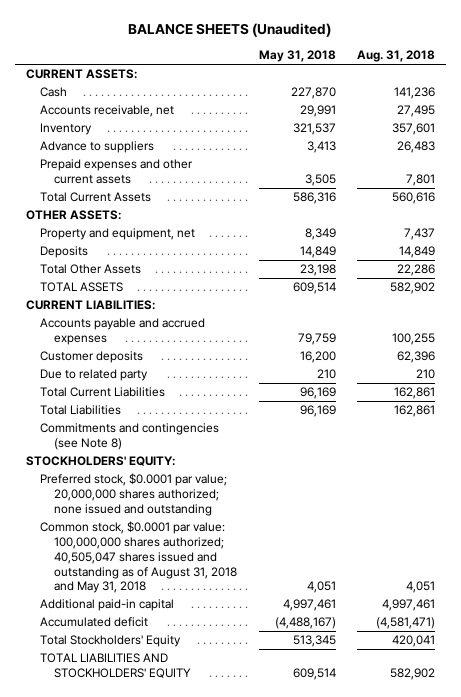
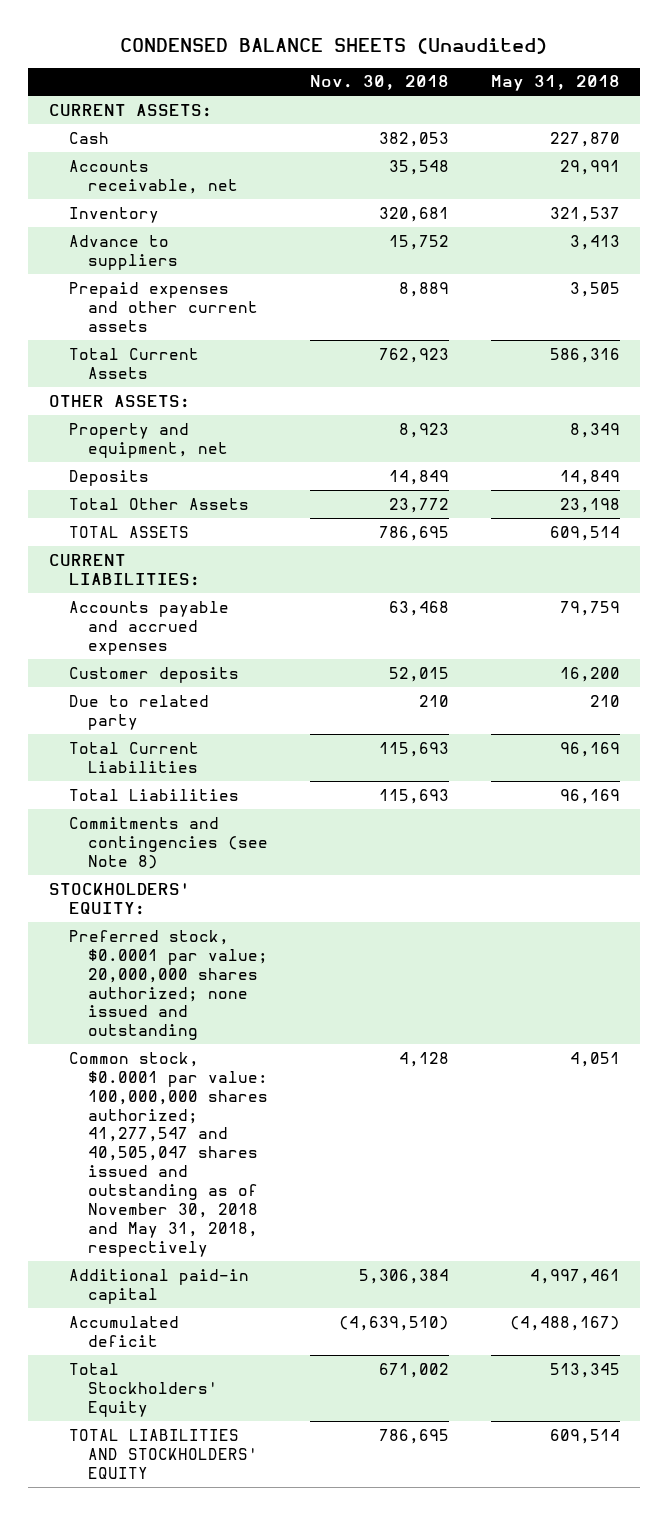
[128,22,332,37] BALANCE SHEETS (Unaudited) -> [120,38,548,55] CONDENSED BALANCE SHEETS (Unaudited)
[357,50,436,63] Aug. 31, 2018 -> none
none -> [309,75,449,91] Nov. 30, 2018
[39,521,237,594] Common stock, $0.0001 par value: 100,000,000 shares authorized; 40,505,047 shares issued and outstanding as of August 31, 2018 and May 31, 2018 -> [68,1051,269,1257] Common stock, $0.0001 par value: 100,000,000 shares authorized; 41,277,547 and 40,505,047 shares issued and outstanding as of November 30, 2018 and May 31, 2018, respectively

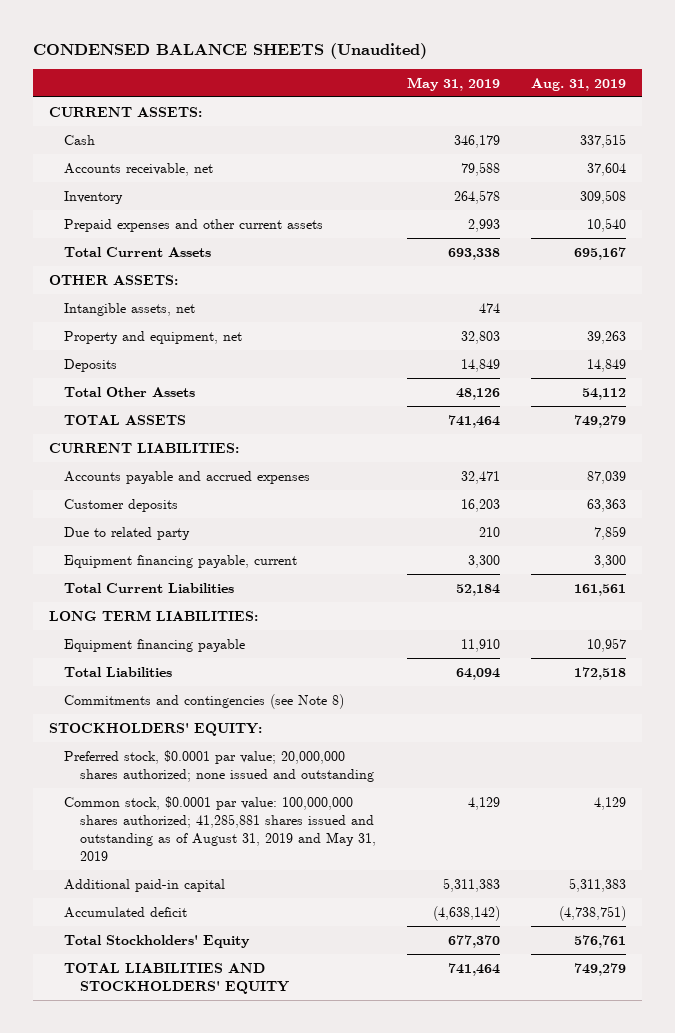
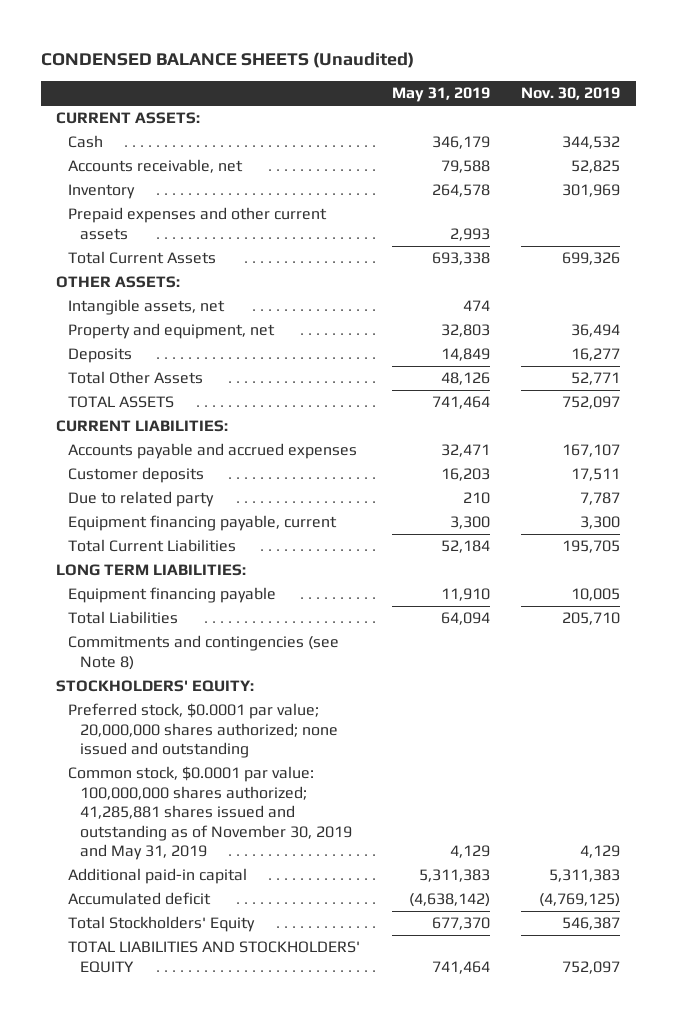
[531,77,627,91] Aug. 31, 2019 -> none
none -> [520,87,620,101] Nov. 30, 2019
[64,795,376,861] Common stock, $0.0001 par value: 100,000,000 shares authorized; 41,285,881 shares issued and outstanding as of August 31, 2019 and May 31, 2019 -> [68,766,353,861] Common stock, $0.0001 par value: 100,000,000 shares authorized; 41,285,881 shares issued and outstanding as of November 30, 2019 and May 31, 2019

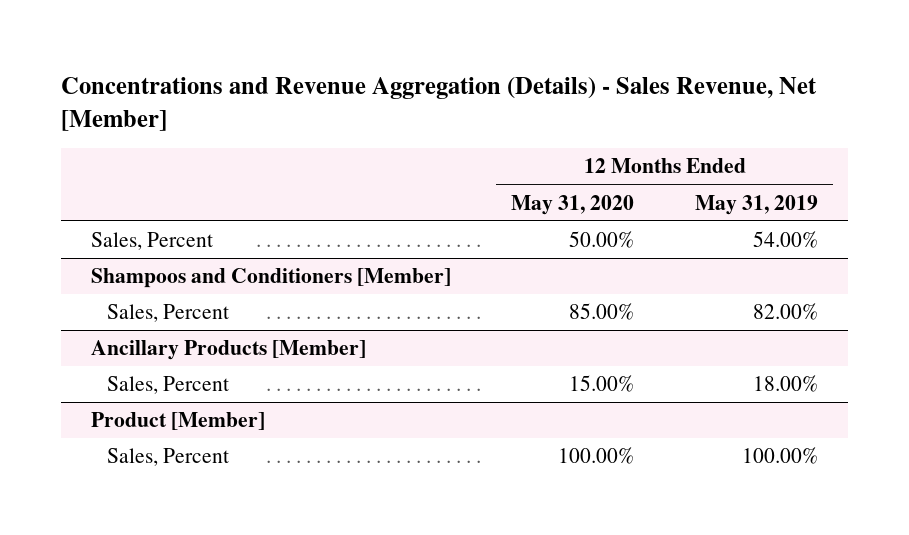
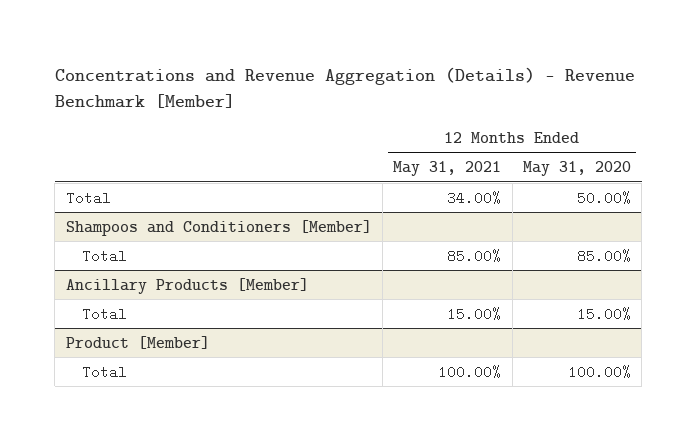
[60,76,817,131] Concentrations and Revenue Aggregation (Details) - Sales Revenue, Net [Member] -> [54,66,635,108] Concentrations and Revenue Aggregation (Details) - Revenue Benchmark [Member]
[694,194,818,215] May 31, 2019 -> none
none -> [393,161,502,177] May 31, 2021
[90,232,213,251] Sales, Percent -> [65,190,111,205] Total
[106,304,229,323] Sales, Percent -> [81,248,127,263] Total
[106,376,229,395] Sales, Percent -> [81,306,127,321] Total
[106,448,229,467] Sales, Percent -> [81,364,127,379] Total

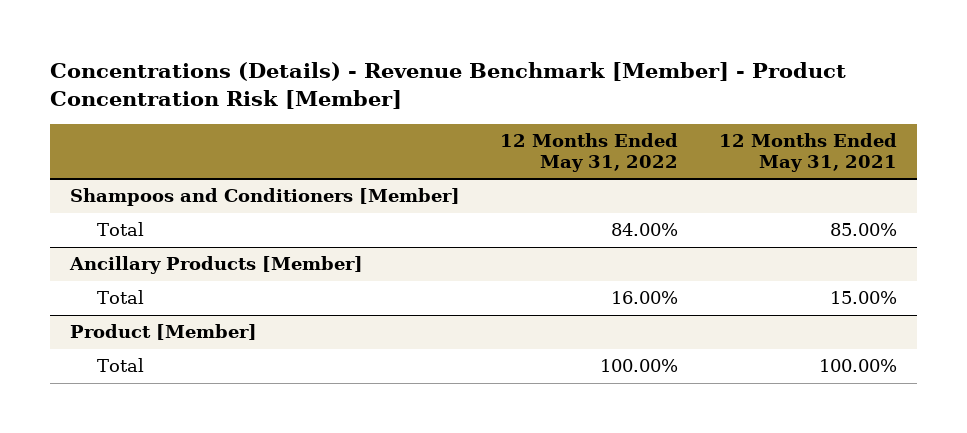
[54,66,635,108] Concentrations and Revenue Aggregation (Details) - Revenue Benchmark [Member] -> [49,61,846,109] Concentrations (Details) - Revenue Benchmark [Member] - Product Concentration Risk [Member]
[523,161,632,177] May 31, 2020 -> none
none -> [500,132,679,172] 12 Months Ended May 31, 2022
[65,190,111,205] Total -> none

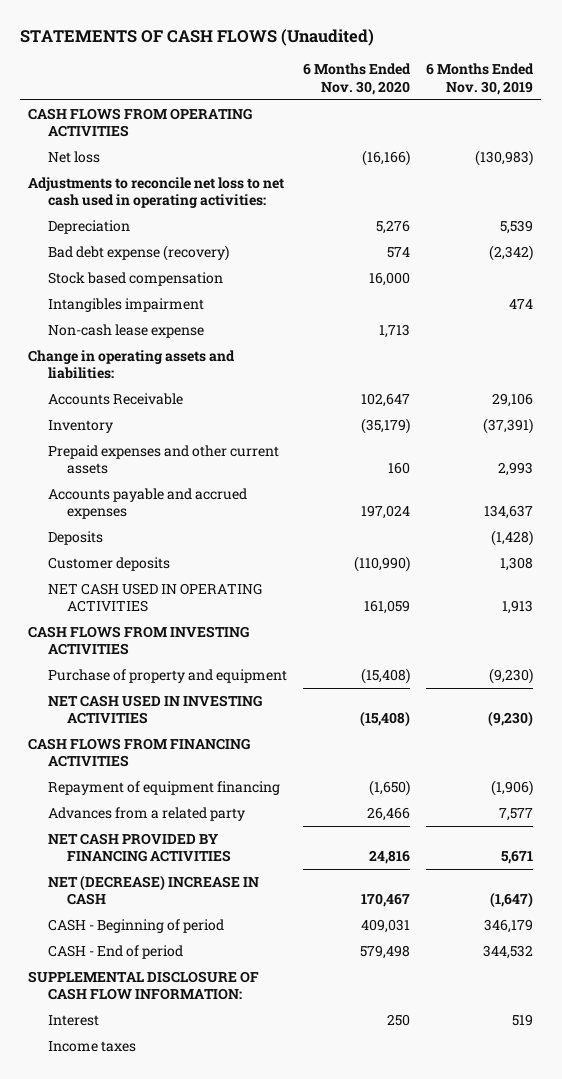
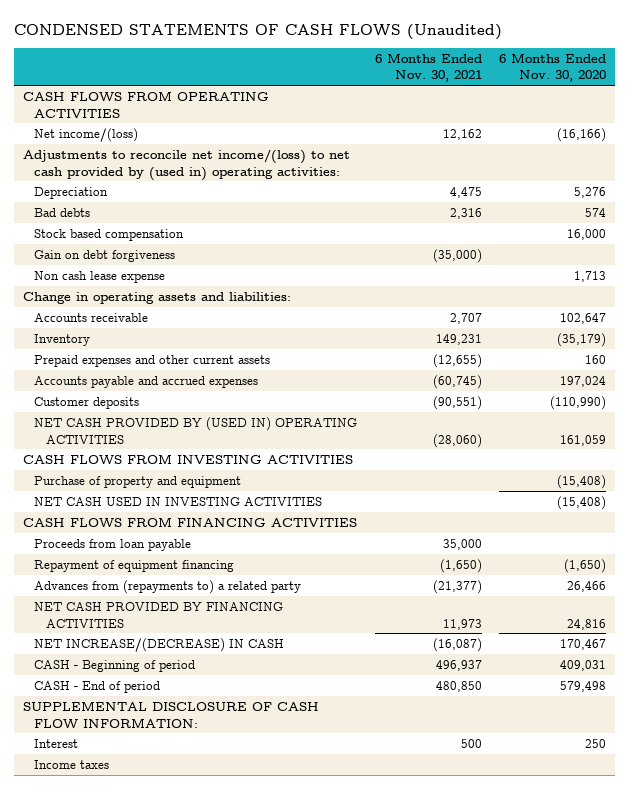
[20,29,375,47] STATEMENTS OF CASH FLOWS (Unaudited) -> [14,23,503,40] CONDENSED STATEMENTS OF CASH FLOWS (Unaudited)
[426,63,535,95] 6 Months Ended Nov. 30, 2019 -> none
none -> [374,52,482,83] 6 Months Ended Nov. 30, 2021
[47,151,100,164] Net loss -> [34,127,139,142] Net income/(loss)
[28,177,285,209] Adjustments to reconcile net loss to net cash used in operating activities: -> [22,148,350,181] Adjustments to reconcile net income/(loss) to net cash provided by (used in) operating activities:
[47,245,229,262] Bad debt expense (recovery) -> [34,207,91,217] Bad debts
[47,298,204,313] Intangibles impairment -> none
none -> [34,249,176,262] Gain on debt forgiveness
[47,324,204,339] Non-cash lease expense -> [34,270,166,283] Non cash lease expense
[47,393,183,406] Accounts Receivable -> [34,312,149,322] Accounts receivable
[47,531,103,546] Deposits -> none
[47,583,262,613] NET CASH USED IN OPERATING ACTIVITIES -> [34,416,358,444] NET CASH PROVIDED BY (USED IN) OPERATING ACTIVITIES
none -> [34,538,192,551] Proceeds from loan payable
[47,807,245,822] Advances from a related party -> [34,579,302,594] Advances from (repayments to) a related party
[47,875,259,906] NET (DECREASE) INCREASE IN CASH -> [34,637,285,652] NET INCREASE/(DECREASE) IN CASH

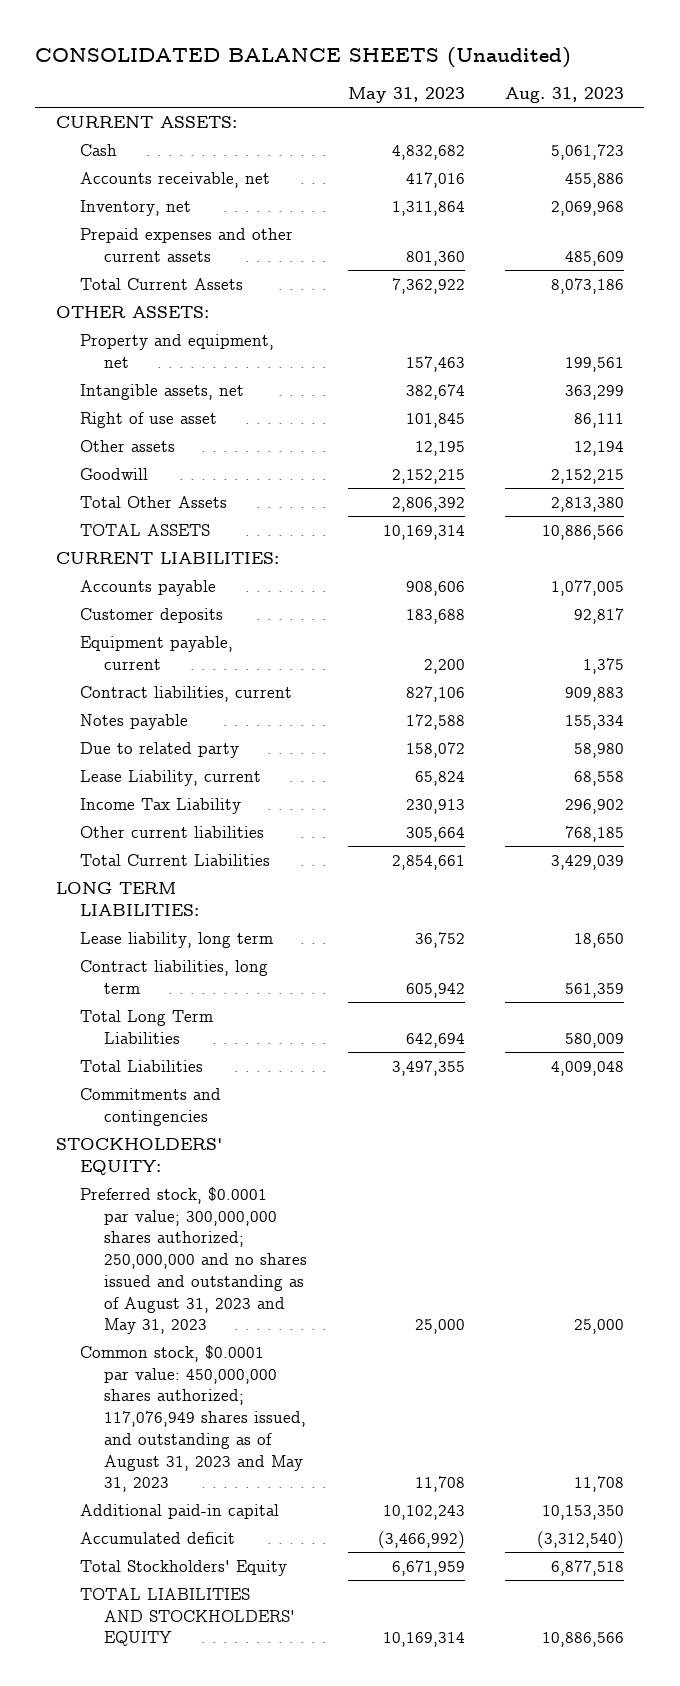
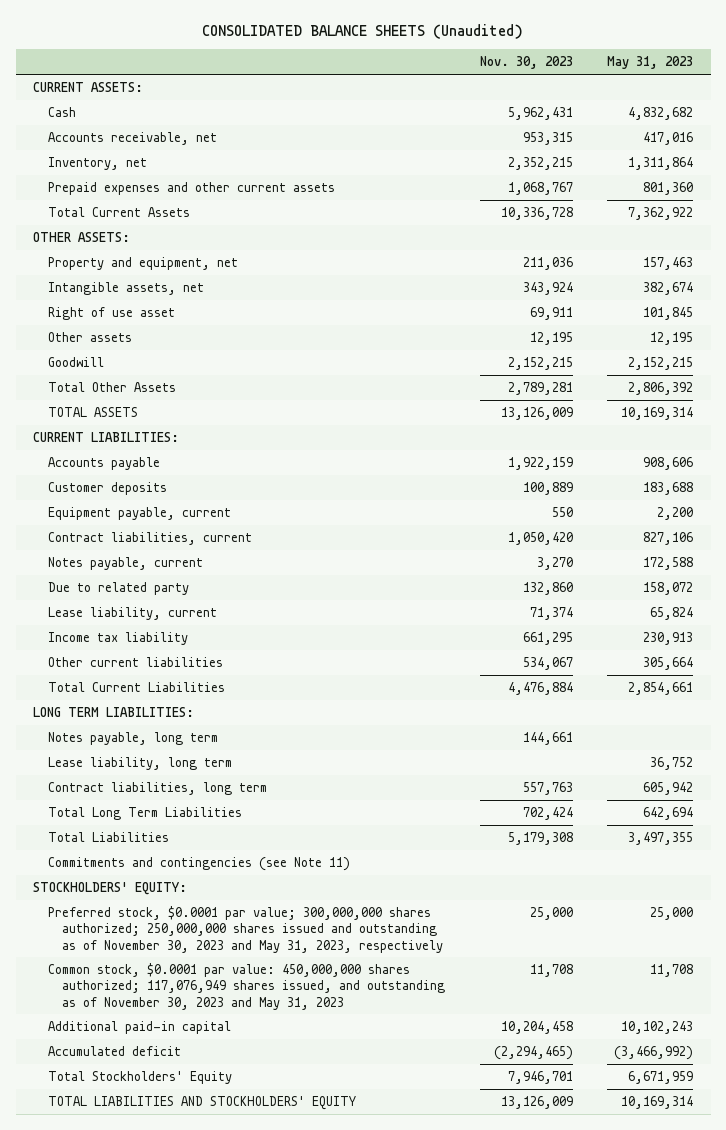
[504,87,624,104] Aug. 31, 2023 -> none
none -> [479,56,573,70] Nov. 30, 2023
[79,713,188,730] Notes payable -> [47,557,203,571] Notes payable, current
[79,769,261,786] Lease Liability, current -> [47,607,217,621] Lease liability, current
[79,797,241,814] Income Tax Liability -> [47,632,188,646] Income tax liability
none -> [47,732,218,746] Notes payable, long term
[79,1087,221,1126] Commitments and contingencies -> [47,857,350,872] Commitments and contingencies (see Note 11)
[79,1186,308,1335] Preferred stock, $0.0001 par value; 300,000,000 shares authorized; 250,000,000 and no shares issued and outstanding as of August 31, 2023 and May 31, 2023 -> [47,906,444,953] Preferred stock, $0.0001 par value; 300,000,000 shares authorized; 250,000,000 shares issued and outstanding as of November 30, 2023 and May 31, 2023, respectively
[79,1344,307,1493] Common stock, $0.0001 par value: 450,000,000 shares authorized; 117,076,949 shares issued, and outstanding as of August 31, 2023 and May 31, 2023 -> [47,963,446,1010] Common stock, $0.0001 par value: 450,000,000 shares authorized; 117,076,949 shares issued, and outstanding as of November 30, 2023 and May 31, 2023

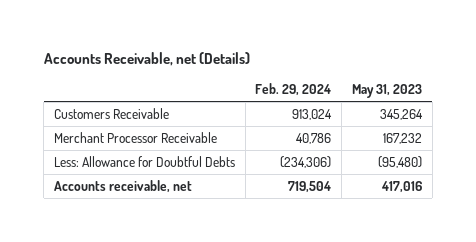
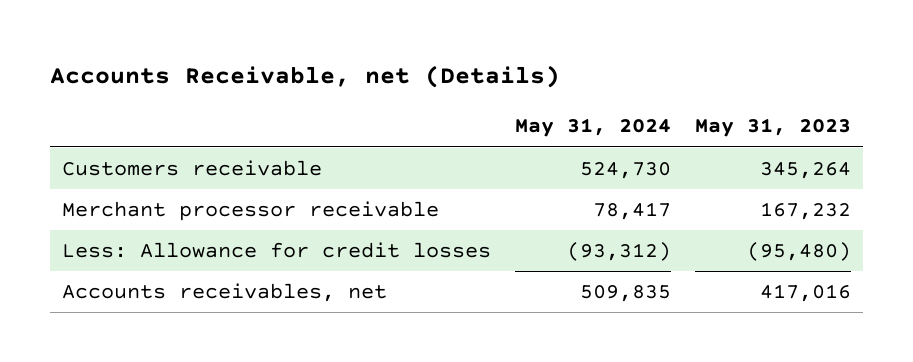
[255,83,332,97] Feb. 29, 2024 -> none
none -> [514,118,671,138] May 31, 2024
[53,107,169,119] Customers Receivable -> [61,160,322,177] Customers receivable
[53,131,217,143] Merchant Processor Receivable -> [61,201,439,222] Merchant processor receivable
[53,155,235,167] Less: Allowance for Doubtful Debts -> [61,242,491,259] Less: Allowance for credit losses
[53,179,192,193] Accounts receivable, net -> [61,283,387,303] Accounts receivables, net

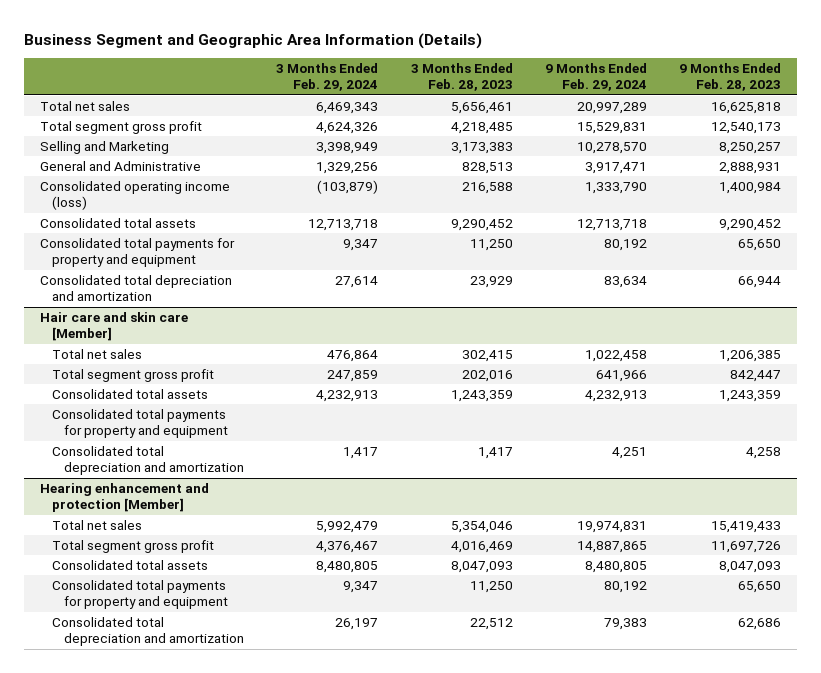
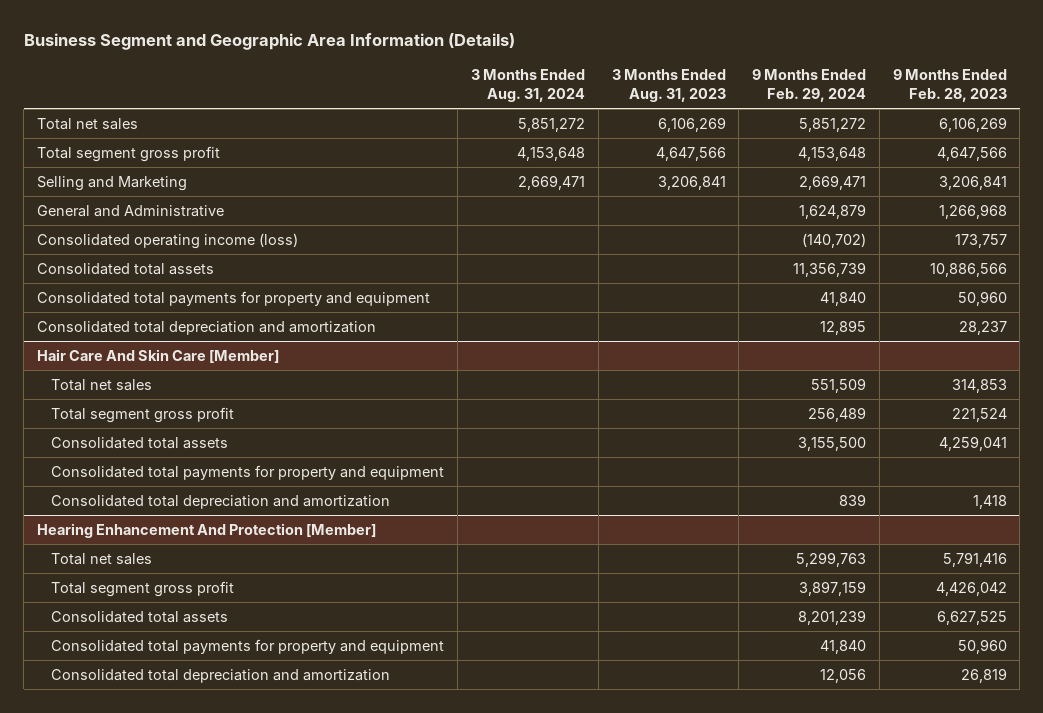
[276,63,379,92] 3 Months Ended Feb. 29, 2024 -> none
[410,63,513,92] 3 Months Ended Feb. 28, 2023 -> none
none -> [470,69,585,102] 3 Months Ended Aug. 31, 2024
none -> [611,69,726,102] 3 Months Ended Aug. 31, 2023
[576,101,647,114] 20,997,289 -> [799,117,867,132] 5,851,272
[710,101,781,114] 16,625,818 -> [938,116,1007,132] 6,106,269
[576,121,647,134] 15,529,831 -> [798,146,867,161] 4,153,648
[710,121,781,134] 12,540,173 -> [936,146,1007,161] 4,647,566
[576,141,647,154] 10,278,570 -> [799,174,867,190] 2,669,471
[718,141,781,154] 8,250,257 -> [938,175,1007,190] 3,206,841
[584,161,647,174] 3,917,471 -> [799,203,867,219] 1,624,879
[718,161,781,174] 2,888,931 -> [938,203,1007,219] 1,266,968
[584,181,647,194] 1,333,790 -> [802,232,867,248] (140,702)
[718,181,781,194] 1,400,984 -> [954,233,1007,248] 173,757
[576,218,647,231] 12,713,718 -> [793,261,867,277] 11,356,739
[718,218,781,231] 9,290,452 -> [929,262,1007,277] 10,886,566
[603,238,647,251] 80,192 -> [820,291,867,306] 41,840
[737,238,781,251] 65,650 -> [957,290,1007,306] 50,960
[603,275,647,288] 83,634 -> [820,319,867,335] 12,895
[737,275,781,288] 66,944 -> [958,320,1007,335] 28,237
[39,311,188,342] Hair care and skin care [Member] -> [36,348,279,363] Hair Care And Skin Care [Member]
[584,349,647,362] 1,022,458 -> [811,377,867,393] 551,509
[718,349,781,362] 1,206,385 -> [951,378,1007,393] 314,853
[595,369,647,382] 641,966 -> [808,406,867,422] 256,489
[729,369,781,382] 842,447 -> [951,407,1007,422] 221,524
[584,389,647,402] 4,232,913 -> [798,436,867,451] 3,155,500
[718,389,781,402] 1,243,359 -> [938,435,1007,451] 4,259,041
[611,446,647,459] 4,251 -> [839,493,867,506] 839
[745,446,781,459] 4,258 -> [972,494,1007,509] 1,418
[39,482,209,513] Hearing enhancement and protection [Member] -> [36,522,376,538] Hearing Enhancement And Protection [Member]
[576,520,647,533] 19,974,831 -> [796,551,867,567] 5,299,763
[710,520,781,533] 15,419,433 -> [942,551,1007,567] 5,791,416
[576,540,647,553] 14,887,865 -> [799,580,867,596] 3,897,159
[710,540,781,553] 11,697,726 -> [935,581,1007,596] 4,426,042
[584,560,647,573] 8,480,805 -> [798,609,867,625] 8,201,239
[718,560,781,573] 8,047,093 -> [936,610,1007,625] 6,627,525
[603,580,647,593] 80,192 -> [820,639,867,654] 41,840
[737,580,781,593] 65,650 -> [957,638,1007,654] 50,960
[603,617,647,630] 79,383 -> [820,668,867,683] 12,056
[737,617,781,630] 62,686 -> [960,667,1007,683] 26,819

